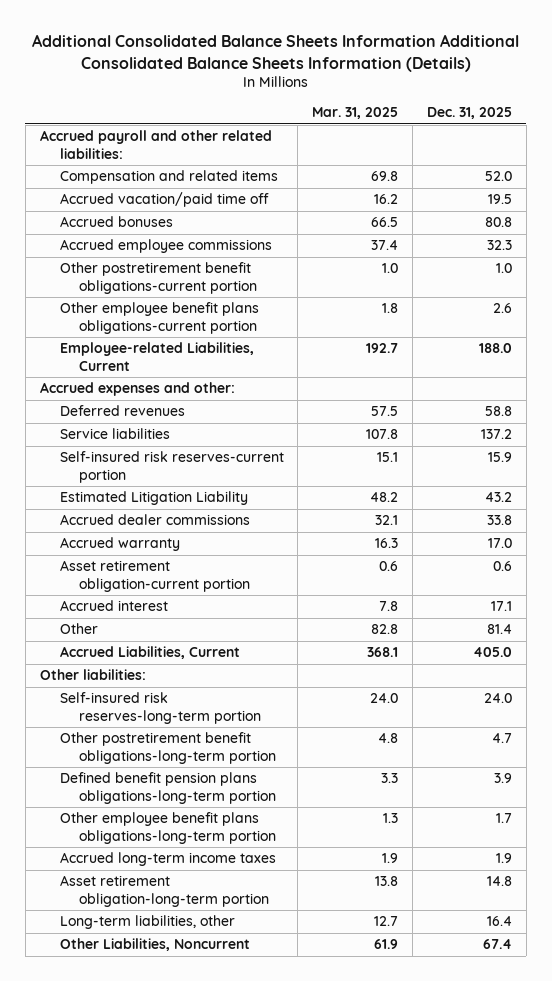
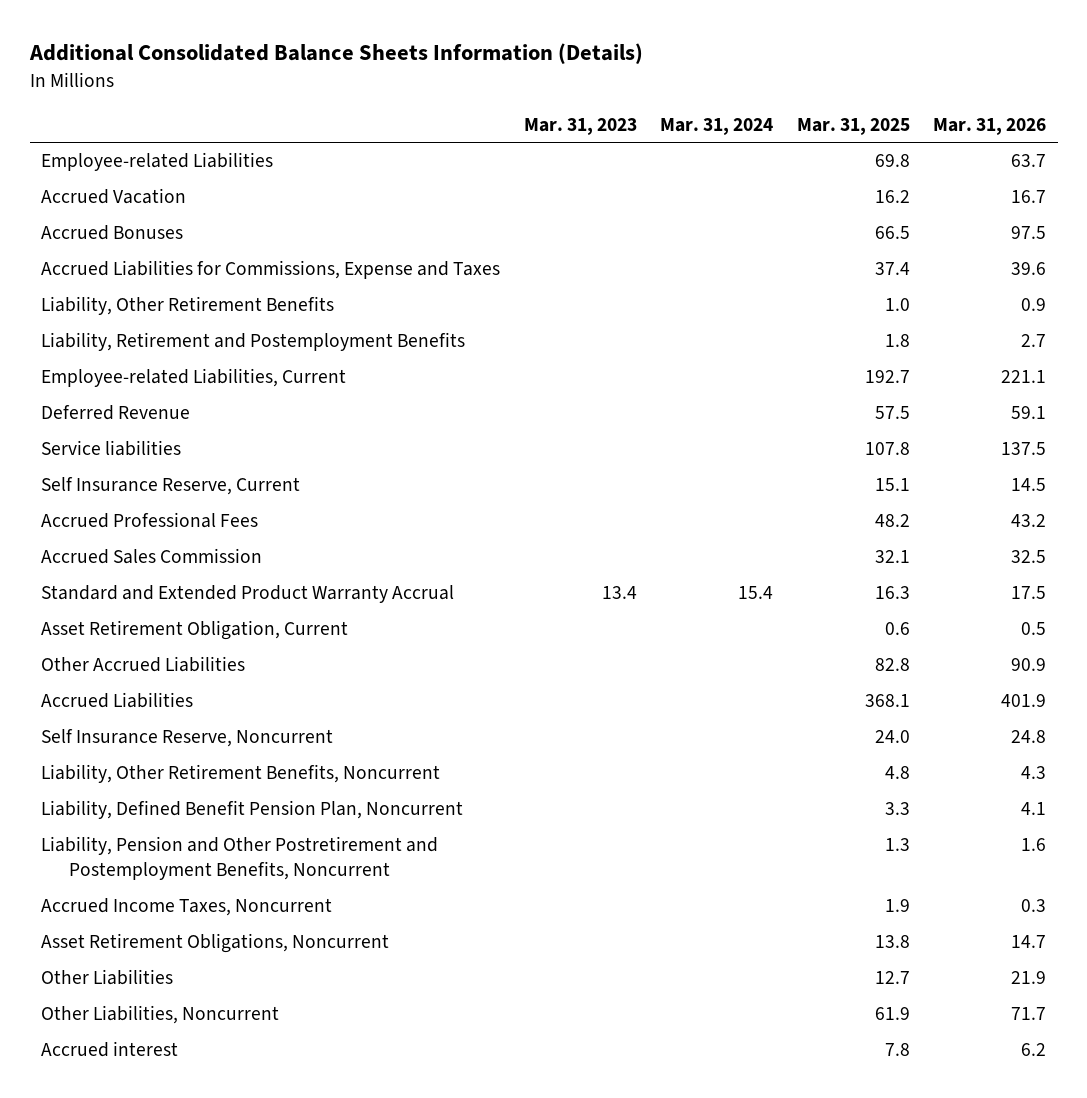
[31,33,519,72] Additional Consolidated Balance Sheets Information Additional Consolidated Balance Sheets Information (Details) -> [28,43,643,65] Additional Consolidated Balance Sheets Information (Details)
[426,107,512,120] Dec. 31, 2025 -> none
none -> [523,118,637,136] Mar. 31, 2023
none -> [660,118,774,136] Mar. 31, 2024
none -> [933,118,1047,136] Mar. 31, 2026
[39,130,272,159] Accrued payroll and other related liabilities: -> none
[59,170,278,185] Compensation and related items -> [41,152,274,172] Employee-related Liabilities
[59,192,269,208] Accrued vacation/paid time off -> [41,188,187,205] Accrued Vacation
[59,216,173,228] Accrued bonuses -> [41,225,184,241] Accrued Bonuses
[59,239,272,254] Accrued employee commissions -> [41,260,501,280] Accrued Liabilities for Commissions, Expense and Taxes
[59,262,258,294] Other postretirement benefit obligations-current portion -> [41,296,335,316] Liability, Other Retirement Benefits
[59,302,259,334] Other employee benefit plans obligations-current portion -> [41,332,466,352] Liability, Retirement and Postemployment Benefits
[39,382,235,397] Accrued expenses and other: -> none
[59,405,185,417] Deferred revenues -> [41,405,191,421] Deferred Revenue
[39,669,146,681] Other liabilities: -> none
[59,451,284,483] Self-insured risk reserves-current portion -> [41,477,301,496] Self Insurance Reserve, Current
[59,491,248,506] Estimated Litigation Liability -> [41,512,259,529] Accrued Professional Fees
[59,514,250,526] Accrued dealer commissions -> [41,548,263,565] Accrued Sales Commission
[59,537,180,552] Accrued warranty -> [41,585,455,604] Standard and Extended Product Warranty Accrual
[59,560,251,592] Asset retirement obligation-current portion -> [41,620,349,641] Asset Retirement Obligation, Current
[59,623,98,635] Other -> [41,656,246,673] Other Accrued Liabilities
[59,646,240,660] Accrued Liabilities, Current -> [41,692,194,709] Accrued Liabilities
[59,692,262,724] Self-insured risk reserves-long-term portion -> [41,729,334,748] Self Insurance Reserve, Noncurrent
[59,732,277,764] Other postretirement benefit obligations-long-term portion -> [41,764,441,784] Liability, Other Retirement Benefits, Noncurrent
[59,772,277,804] Defined benefit pension plans obligations-long-term portion -> [41,800,464,820] Liability, Defined Benefit Pension Plan, Noncurrent
[59,812,277,844] Other employee benefit plans obligations-long-term portion -> [41,836,439,881] Liability, Pension and Other Postretirement and Postemployment Benefits, Noncurrent
[59,852,276,867] Accrued long-term income taxes -> [41,898,333,917] Accrued Income Taxes, Noncurrent
[59,875,270,907] Asset retirement obligation-long-term portion -> [41,933,390,954] Asset Retirement Obligations, Noncurrent
[59,915,235,930] Long-term liabilities, other -> [41,969,174,986] Other Liabilities
[59,600,168,612] Accrued interest -> [41,1041,179,1058] Accrued interest

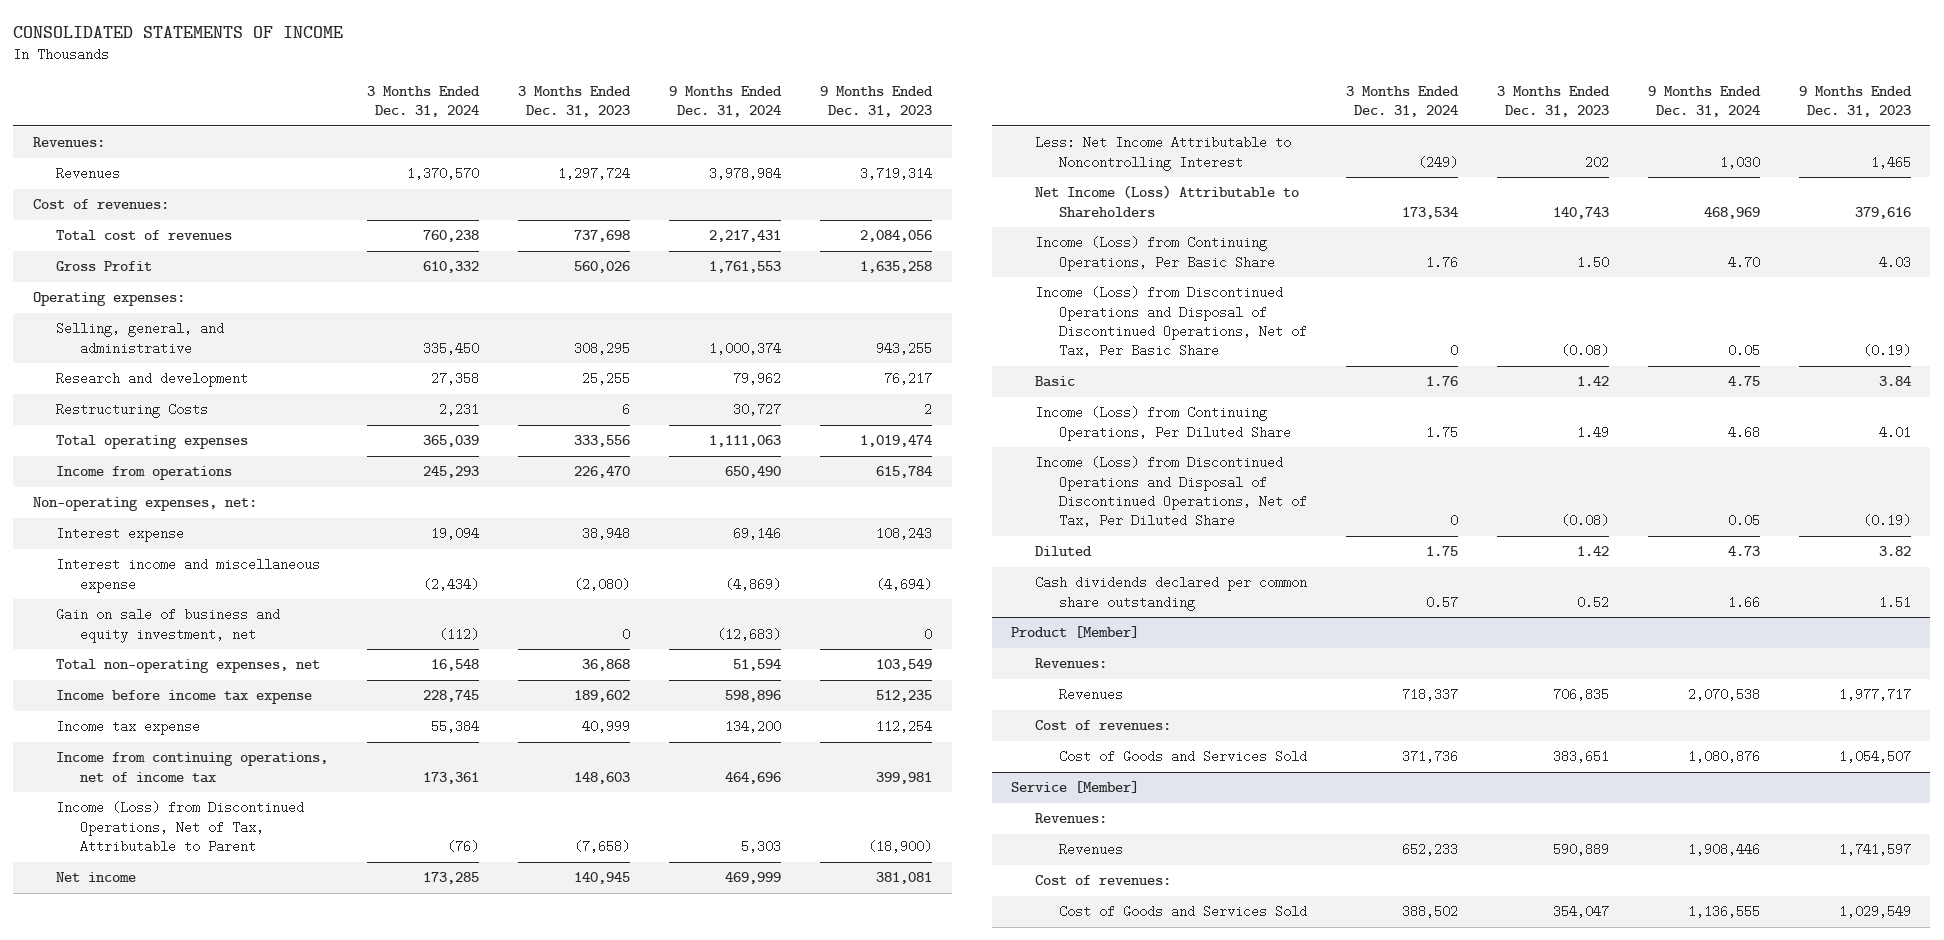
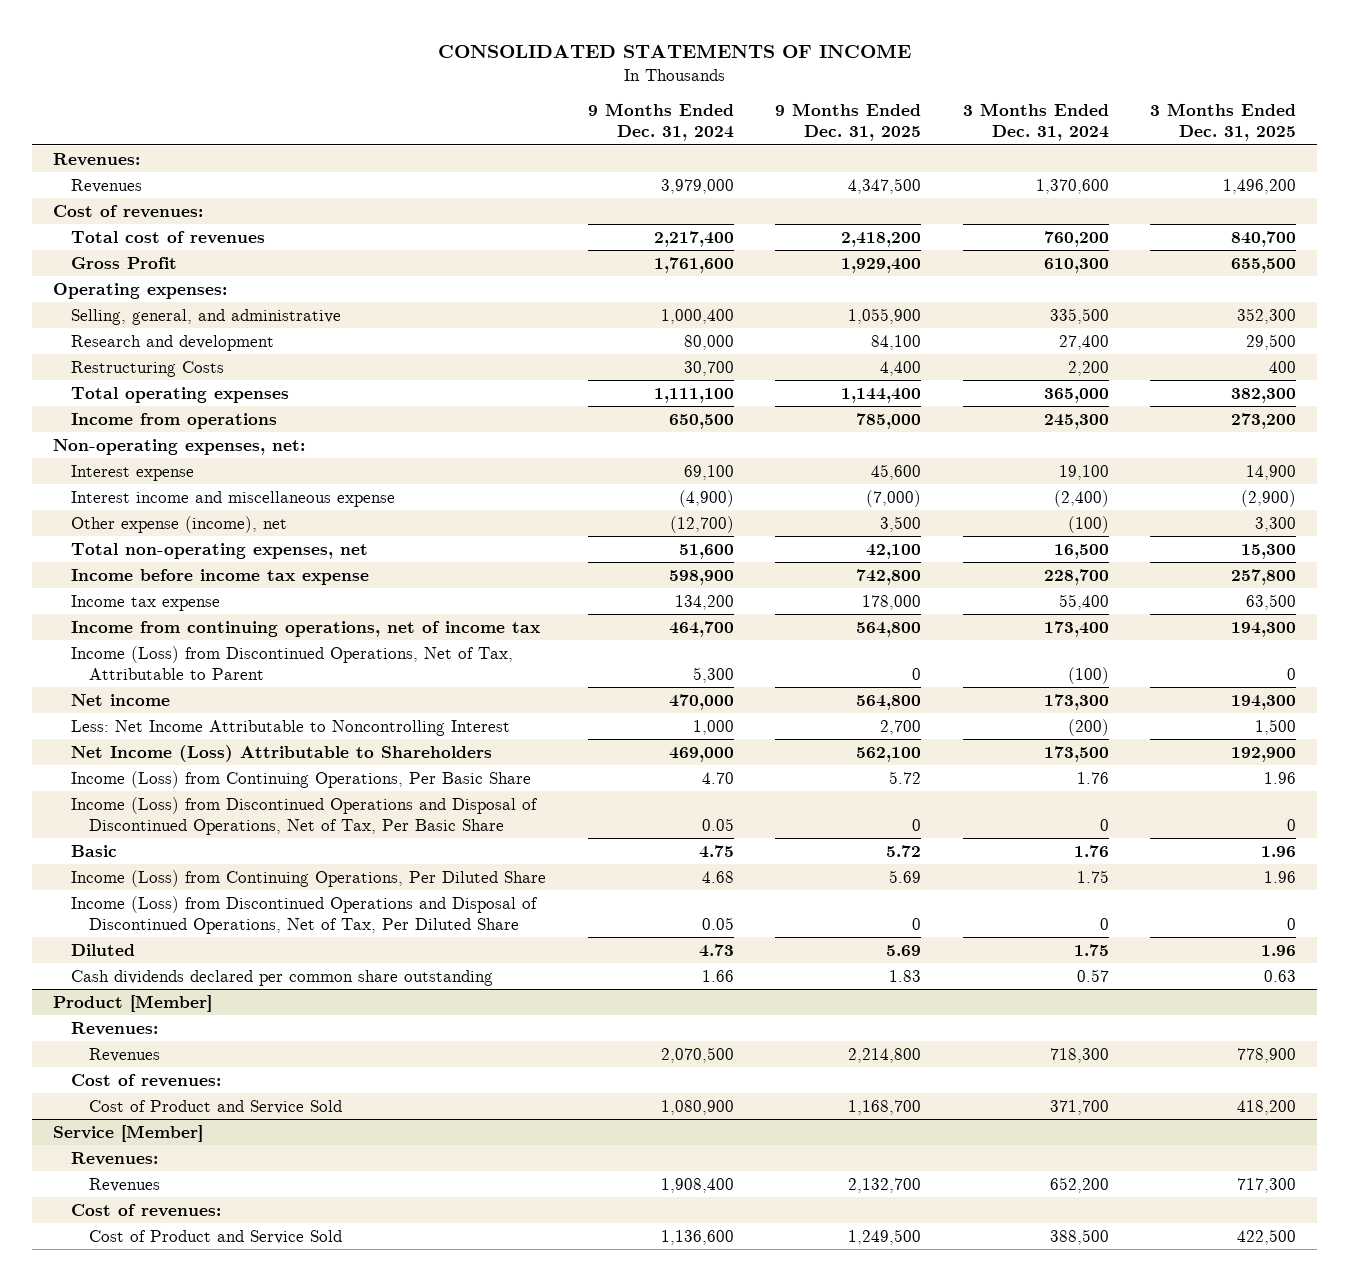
[518,85,632,118] 3 Months Ended Dec. 31, 2023 -> none
[820,85,934,118] 9 Months Ended Dec. 31, 2023 -> none
none -> [775,103,922,142] 9 Months Ended Dec. 31, 2025
none -> [1150,103,1297,142] 3 Months Ended Dec. 31, 2025
[407,167,480,181] 1,370,570 -> [1035,178,1109,194] 1,370,600
[709,167,782,181] 3,978,984 -> [660,178,734,194] 3,979,000
[423,230,480,243] 760,238 -> [1043,230,1109,247] 760,200
[709,230,782,243] 2,217,431 -> [653,230,734,247] 2,217,400
[423,261,480,274] 610,332 -> [1043,257,1109,273] 610,300
[709,261,782,274] 1,761,553 -> [653,256,734,273] 1,761,600
[423,341,480,355] 335,450 -> [1049,307,1109,324] 335,500
[709,341,782,355] 1,000,374 -> [660,308,734,324] 1,000,400
[431,372,480,386] 27,358 -> [1058,334,1109,350] 27,400
[733,372,782,386] 79,962 -> [683,334,734,350] 80,000
[439,403,480,417] 2,231 -> [1067,360,1109,376] 2,200
[733,403,782,417] 30,727 -> [683,360,734,376] 30,700
[423,435,480,448] 365,039 -> [1043,387,1109,403] 365,000
[709,435,782,448] 1,111,063 -> [653,387,734,403] 1,111,100
[423,466,480,479] 245,293 -> [1043,413,1109,429] 245,300
[725,466,782,479] 650,490 -> [668,413,734,429] 650,500
[56,608,281,643] Gain on sale of business and equity investment, net -> none
[431,527,480,541] 19,094 -> [1058,464,1109,480] 19,100
[733,527,782,541] 69,146 -> [683,464,734,480] 69,100
[423,577,480,591] (2,434) -> [1053,489,1109,507] (2,400)
[725,577,782,591] (4,869) -> [678,489,734,507] (4,900)
none -> [71,515,288,533] Other expense (income), net
[431,659,480,672] 16,548 -> [1053,543,1109,559] 16,500
[733,659,782,672] 51,594 -> [678,543,734,559] 51,600
[423,690,480,703] 228,745 -> [1043,568,1109,585] 228,700
[725,690,782,703] 598,896 -> [668,569,734,585] 598,900
[431,720,480,734] 55,384 -> [1058,593,1109,610] 55,400
[423,771,480,784] 173,361 -> [1043,620,1109,637] 173,400
[725,771,782,784] 464,696 -> [668,620,734,637] 464,700
[447,839,480,853] (76) -> [1067,666,1109,684] (100)
[741,839,782,853] 5,303 -> [692,666,734,683] 5,300
[423,872,480,885] 173,285 -> [1043,693,1109,710] 173,300
[725,872,782,885] 469,999 -> [668,693,734,710] 470,000
[1417,155,1458,169] (249) -> [1067,718,1109,736] (200)
[1719,155,1760,169] 1,030 -> [692,719,734,735] 1,000
[1401,206,1458,219] 173,534 -> [1043,745,1109,762] 173,500
[1703,206,1760,219] 468,969 -> [668,746,734,762] 469,000
[1401,688,1458,702] 718,337 -> [1049,1047,1109,1063] 718,300
[1687,688,1760,702] 2,070,538 -> [660,1046,734,1063] 2,070,500
[1058,750,1307,764] Cost of Goods and Services Sold -> [89,1099,343,1114] Cost of Product and Service Sold
[1401,750,1458,764] 371,736 -> [1049,1099,1109,1115] 371,700
[1687,750,1760,764] 1,080,876 -> [660,1099,734,1115] 1,080,900
[1401,843,1458,857] 652,233 -> [1049,1176,1109,1193] 652,200
[1687,843,1760,857] 1,908,446 -> [660,1177,734,1193] 1,908,400
[1058,905,1307,919] Cost of Goods and Services Sold -> [89,1229,343,1244] Cost of Product and Service Sold
[1401,905,1458,919] 388,502 -> [1049,1228,1109,1245] 388,500
[1687,905,1760,919] 1,136,555 -> [660,1229,734,1245] 1,136,600

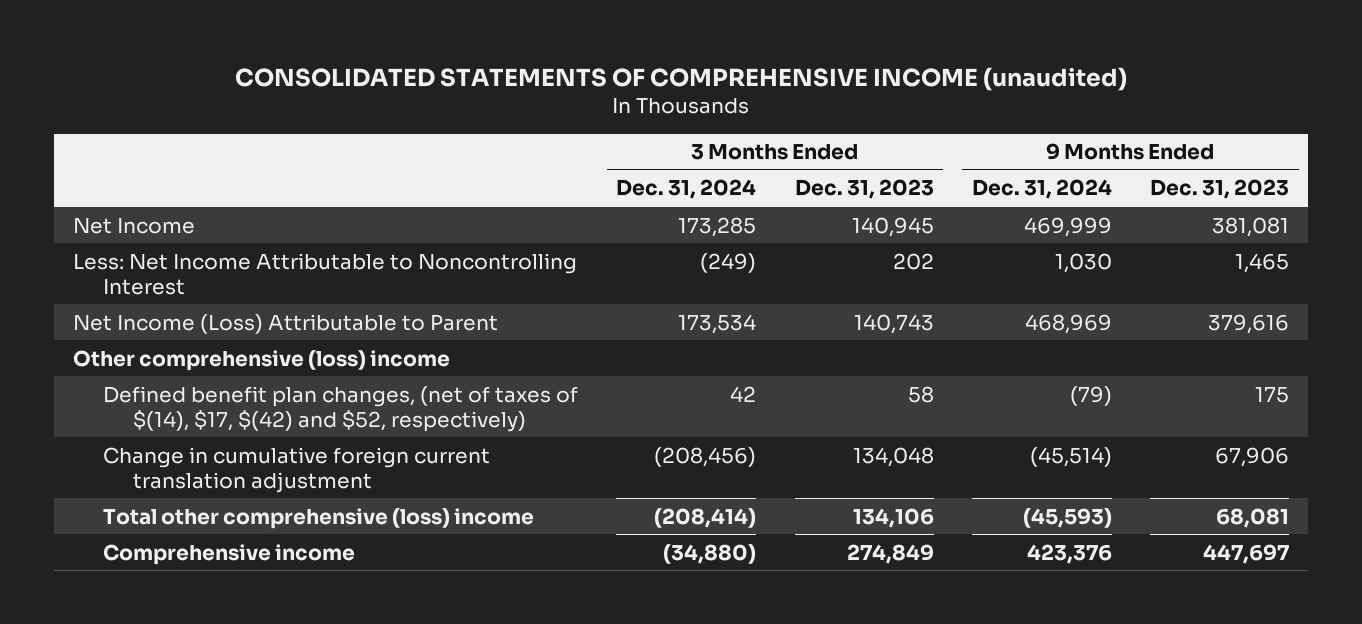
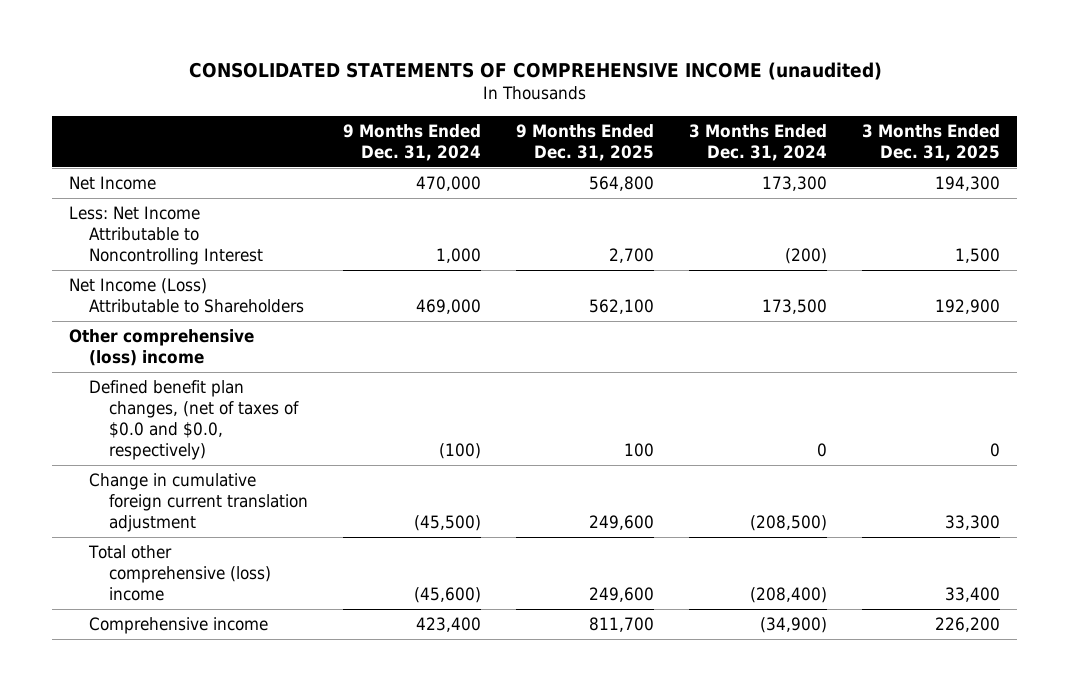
[794,179,934,200] Dec. 31, 2023 -> none
[1149,179,1289,200] Dec. 31, 2023 -> none
none -> [515,123,654,161] 9 Months Ended Dec. 31, 2025
none -> [861,123,1000,161] 3 Months Ended Dec. 31, 2025
[678,216,757,237] 173,285 -> [761,175,827,191] 173,300
[1023,216,1112,237] 469,999 -> [415,175,481,191] 470,000
[700,252,757,273] (249) -> [784,248,827,265] (200)
[1054,252,1112,273] 1,030 -> [435,248,481,264] 1,000
[73,313,499,334] Net Income (Loss) Attributable to Parent -> [69,277,305,314] Net Income (Loss) Attributable to Shareholders
[678,313,757,334] 173,534 -> [761,299,827,315] 173,500
[1024,313,1112,334] 468,969 -> [415,299,481,315] 469,000
[103,385,579,432] Defined benefit plan changes, (net of taxes of $(14), $17, $(42) and $52, respectively) -> [89,379,300,461] Defined benefit plan changes, (net of taxes of $0.0 and $0.0, respectively)
[730,385,757,402] 42 -> [816,443,827,458] 0
[1069,385,1112,406] (79) -> [438,443,481,460] (100)
[654,446,757,467] (208,456) -> [749,515,827,532] (208,500)
[1029,446,1112,467] (45,514) -> [413,515,481,532] (45,500)
[654,507,757,528] (208,414) -> [749,587,827,604] (208,400)
[1022,507,1112,528] (45,593) -> [413,587,481,604] (45,600)
[663,543,757,564] (34,880) -> [759,616,827,633] (34,900)
[1026,543,1112,564] 423,376 -> [415,616,481,632] 423,400

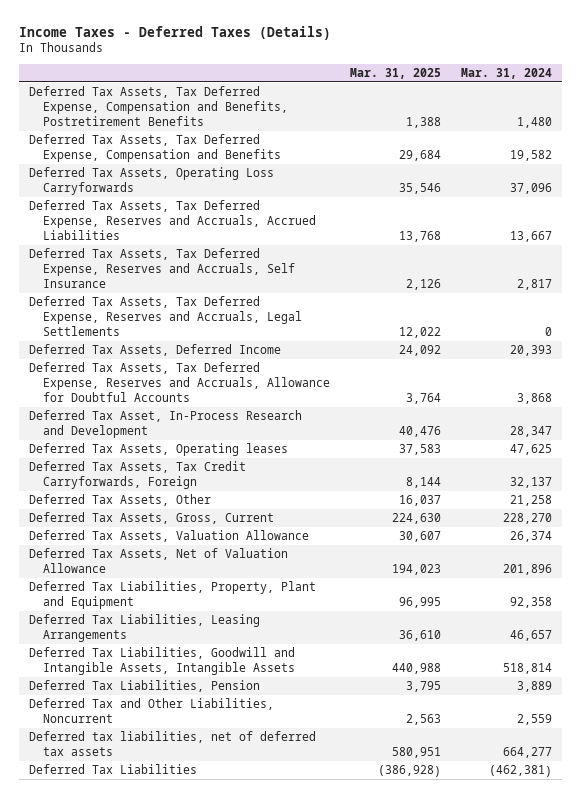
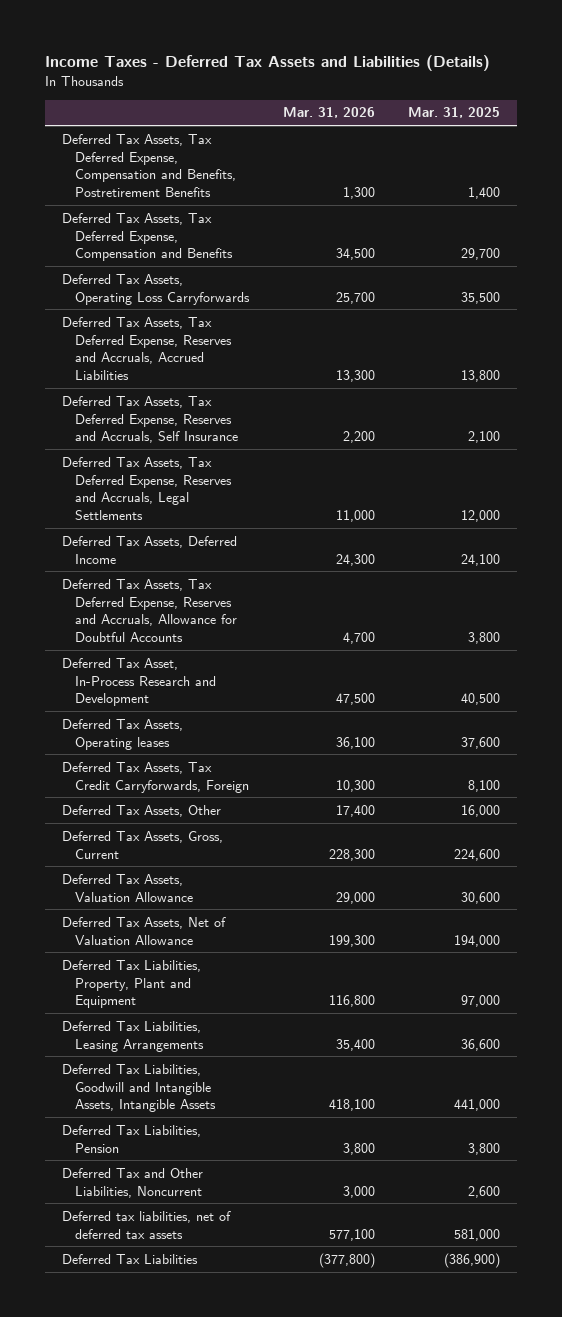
[19,25,332,40] Income Taxes - Deferred Taxes (Details) -> [44,54,490,71] Income Taxes - Deferred Tax Assets and Liabilities (Details)
[460,67,552,79] Mar. 31, 2024 -> none
none -> [282,107,375,119] Mar. 31, 2026
[405,116,441,128] 1,388 -> [467,187,500,200] 1,400
[398,149,441,161] 29,684 -> [460,248,500,261] 29,700
[398,182,441,194] 35,546 -> [460,291,500,304] 35,500
[398,230,441,242] 13,768 -> [460,370,500,383] 13,800
[405,278,441,290] 2,126 -> [467,431,500,444] 2,100
[398,326,441,338] 12,022 -> [460,510,500,523] 12,000
[398,345,441,357] 24,092 -> [460,553,500,566] 24,100
[405,392,441,404] 3,764 -> [467,632,500,645] 3,800
[398,425,441,437] 40,476 -> [460,693,500,706] 40,500
[398,444,441,456] 37,583 -> [460,736,500,749] 37,600
[405,476,441,488] 8,144 -> [467,779,500,792] 8,100
[398,495,441,507] 16,037 -> [460,804,500,817] 16,000
[391,513,441,525] 224,630 -> [453,848,500,861] 224,600
[398,531,441,543] 30,607 -> [460,891,500,904] 30,600
[391,563,441,575] 194,023 -> [453,934,500,947] 194,000
[398,596,441,608] 96,995 -> [460,995,500,1008] 97,000
[398,629,441,641] 36,610 -> [460,1038,500,1051] 36,600
[391,662,441,674] 440,988 -> [453,1099,500,1112] 441,000
[405,681,441,693] 3,795 -> [467,1142,500,1155] 3,800
[405,713,441,725] 2,563 -> [467,1185,500,1198] 2,600
[391,746,441,758] 580,951 -> [453,1228,500,1241] 581,000
[377,765,441,778] (386,928) -> [443,1252,500,1268] (386,900)

